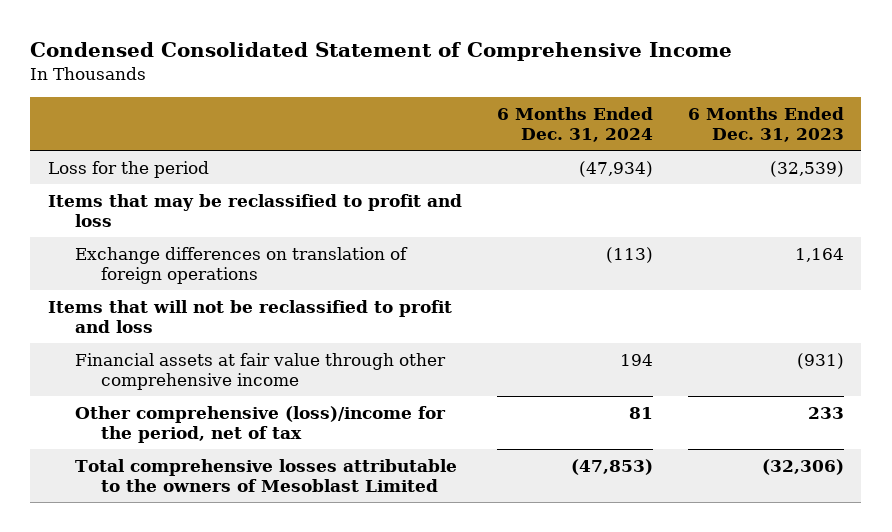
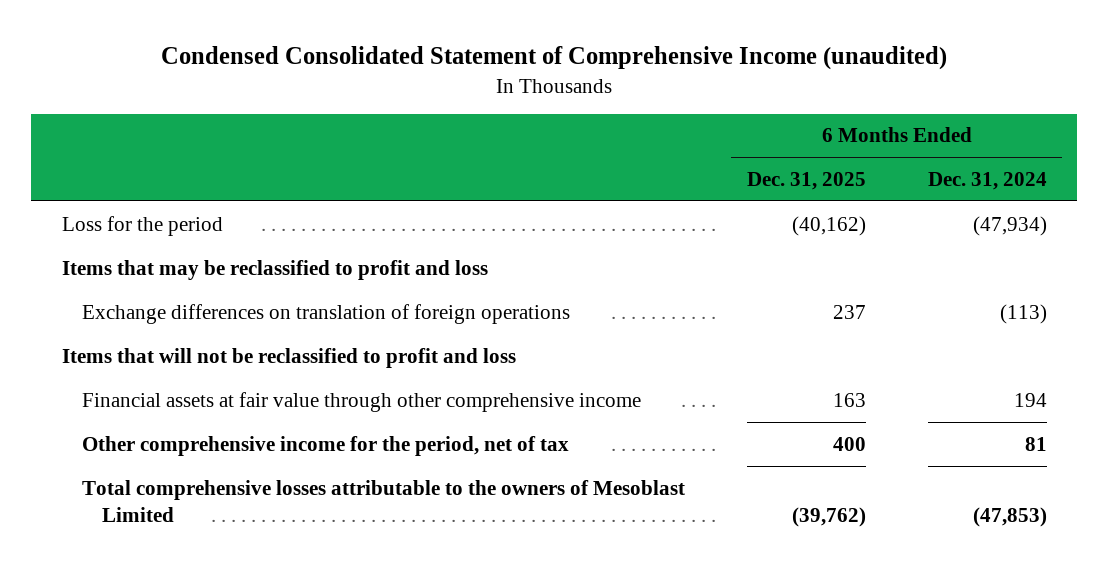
[30,41,733,61] Condensed Consolidated Statement of Comprehensive Income -> [161,46,948,71] Condensed Consolidated Statement of Comprehensive Income (unaudited)
[687,106,844,142] 6 Months Ended Dec. 31, 2023 -> none
none -> [746,171,866,190] Dec. 31, 2025
[74,405,446,443] Other comprehensive (loss)/income for the period, net of tax -> [81,435,569,456] Other comprehensive income for the period, net of tax

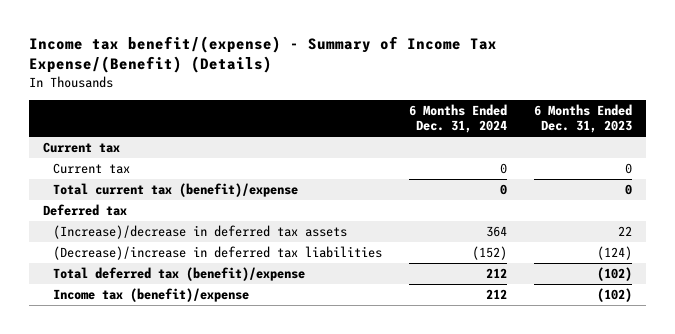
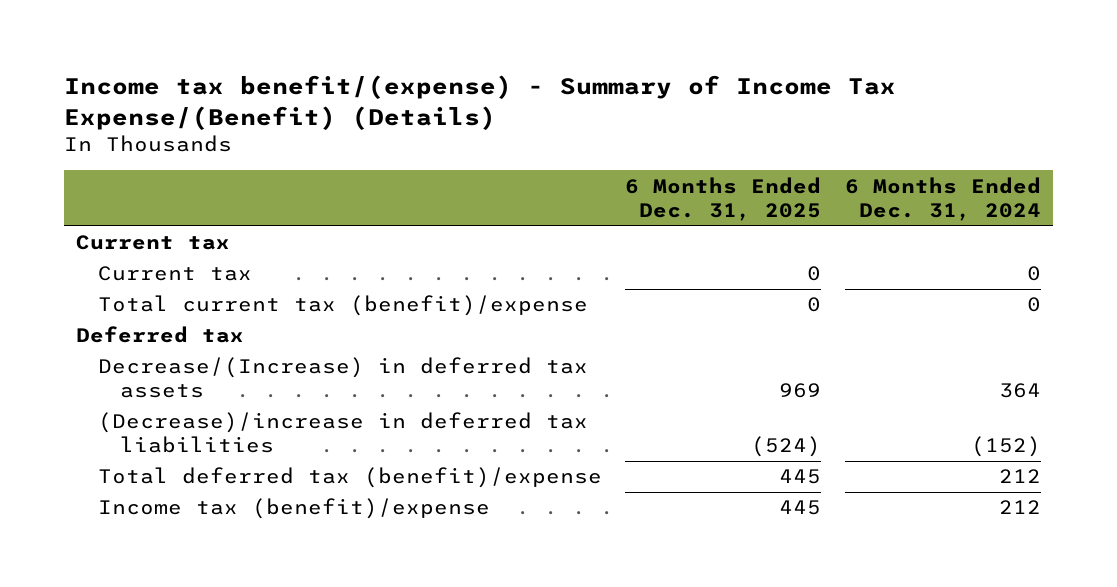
[534,103,633,134] 6 Months Ended Dec. 31, 2023 -> none
none -> [625,176,822,221] 6 Months Ended Dec. 31, 2025
[53,225,348,240] (Increase)/decrease in deferred tax assets -> [97,357,588,399] Decrease/(Increase) in deferred tax assets

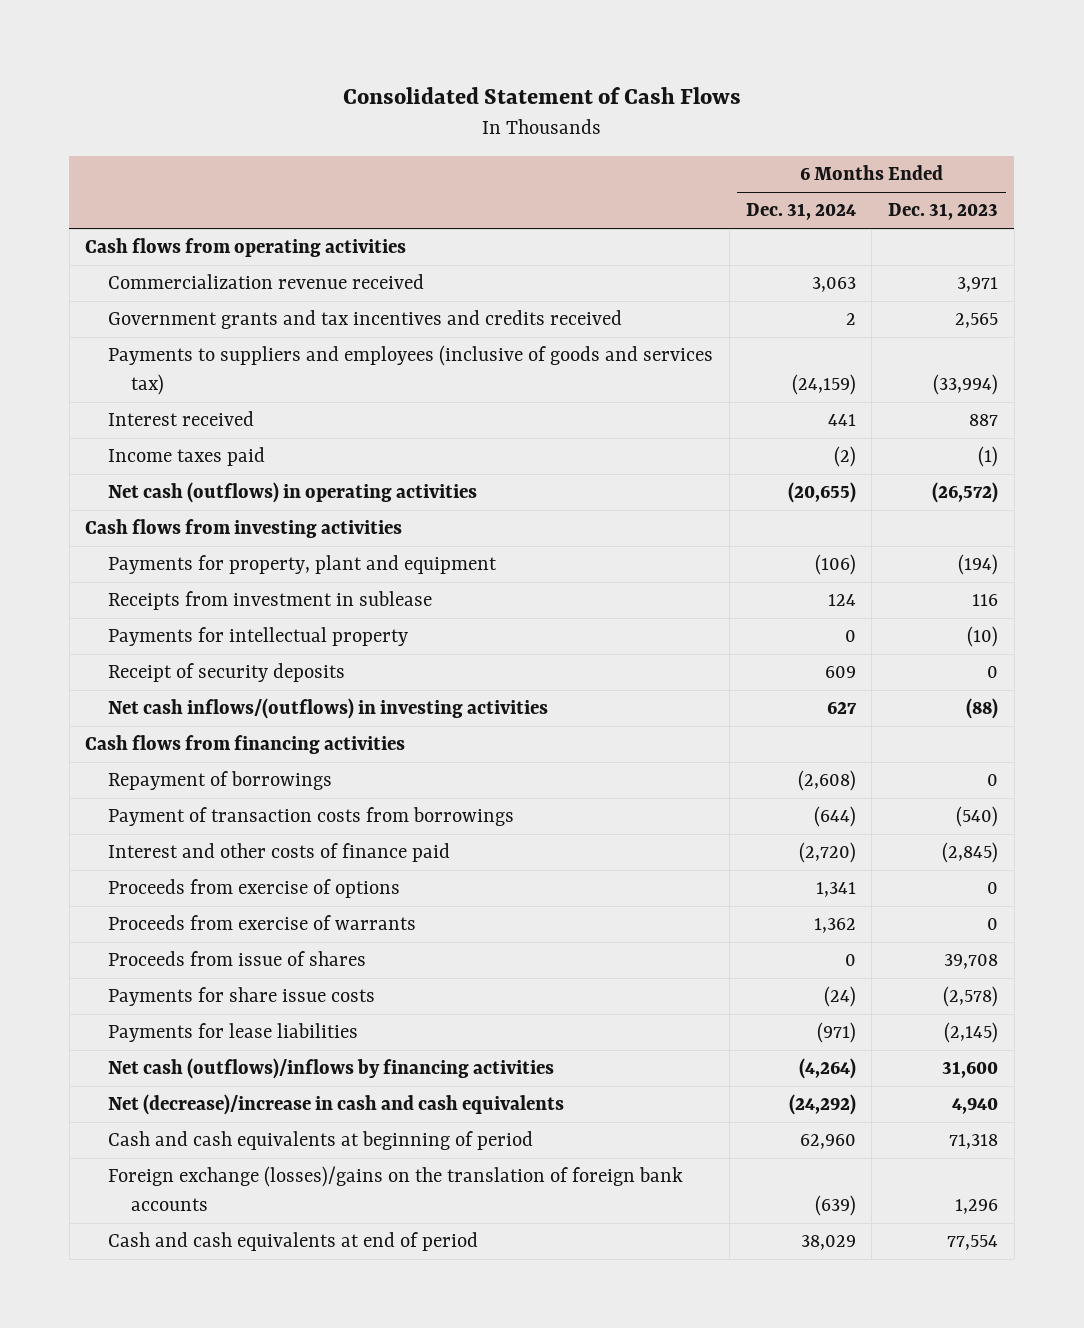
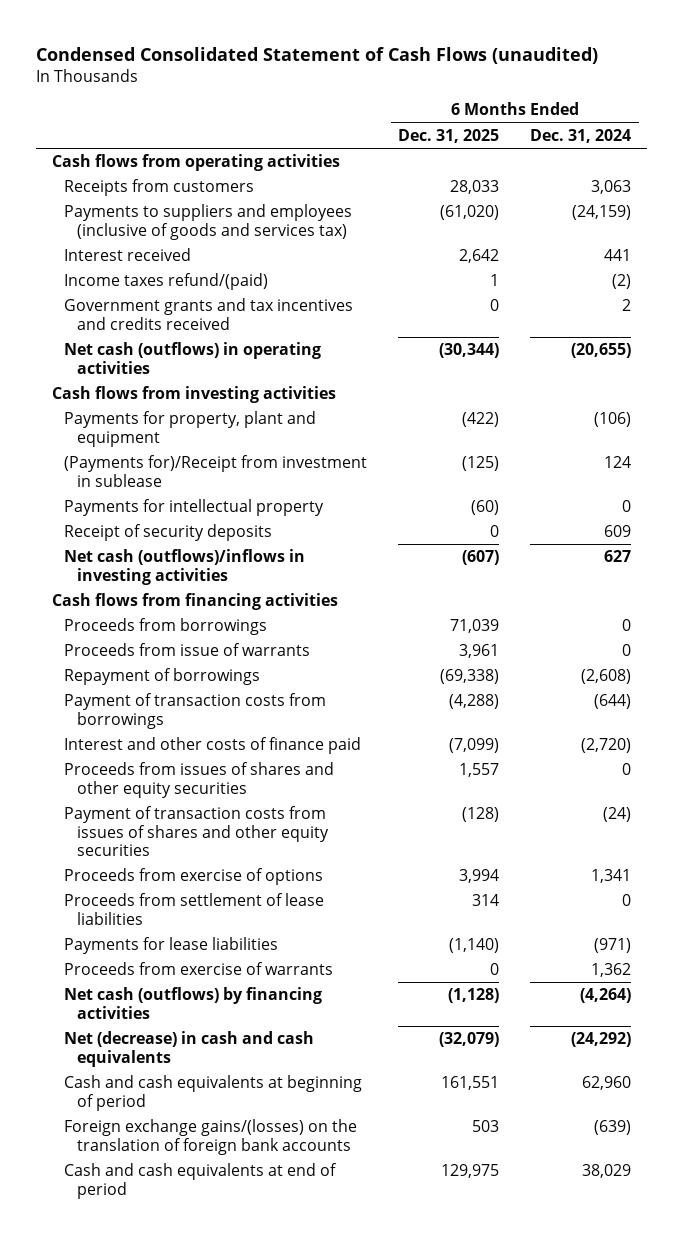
[342,86,741,104] Consolidated Statement of Cash Flows -> [36,46,599,64] Condensed Consolidated Statement of Cash Flows (unaudited)
[888,203,999,221] Dec. 31, 2023 -> none
none -> [398,128,500,143] Dec. 31, 2025
[107,274,424,290] Commercialization revenue received -> [64,179,255,197] Receipts from customers
[107,447,265,467] Income taxes paid -> [64,273,269,291] Income taxes refund/(paid)
[107,310,622,330] Government grants and tax incentives and credits received -> [64,298,354,330] Government grants and tax incentives and credits received
[107,591,432,611] Receipts from investment in sublease -> [64,455,368,487] (Payments for)/Receipt from investment in sublease
[107,698,548,720] Net cash inflows/(outflows) in investing activities -> [64,549,306,585] Net cash (outflows)/inflows in investing activities
none -> [64,618,268,636] Proceeds from borrowings
none -> [64,643,311,657] Proceeds from issue of warrants
none -> [64,762,335,798] Proceeds from issues of shares and other equity securities
none -> [64,806,329,856] Payment of transaction costs from issues of shares and other equity securities
[107,951,366,967] Proceeds from issue of shares -> none
[107,987,375,1007] Payments for share issue costs -> none
none -> [64,893,325,925] Proceeds from settlement of lease liabilities
[107,915,416,931] Proceeds from exercise of warrants -> [64,962,334,976] Proceeds from exercise of warrants
[107,1058,554,1080] Net cash (outflows)/inflows by financing activities -> [64,987,323,1019] Net cash (outflows) by financing activities
[107,1094,564,1116] Net (decrease)/increase in cash and cash equivalents -> [64,1031,315,1067] Net (decrease) in cash and cash equivalents
[107,1166,683,1212] Foreign exchange (losses)/gains on the translation of foreign bank accounts -> [64,1119,358,1155] Foreign exchange gains/(losses) on the translation of foreign bank accounts

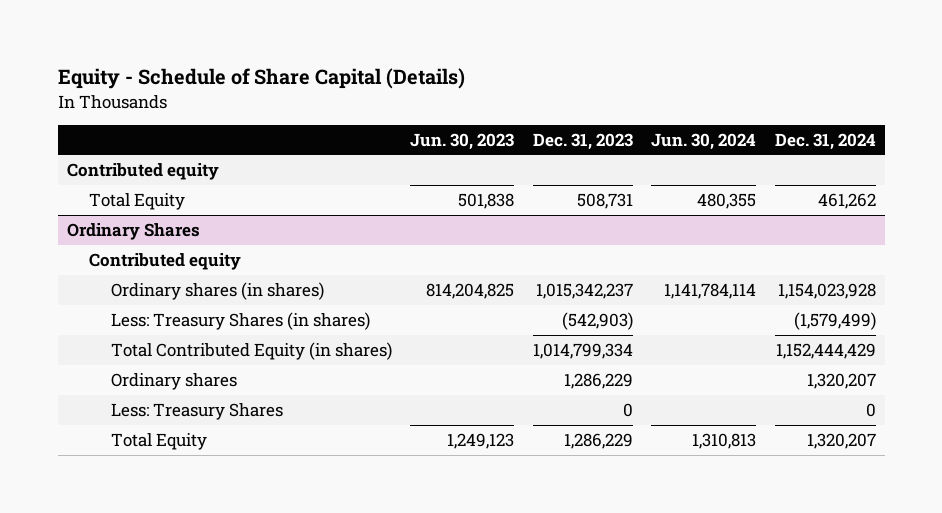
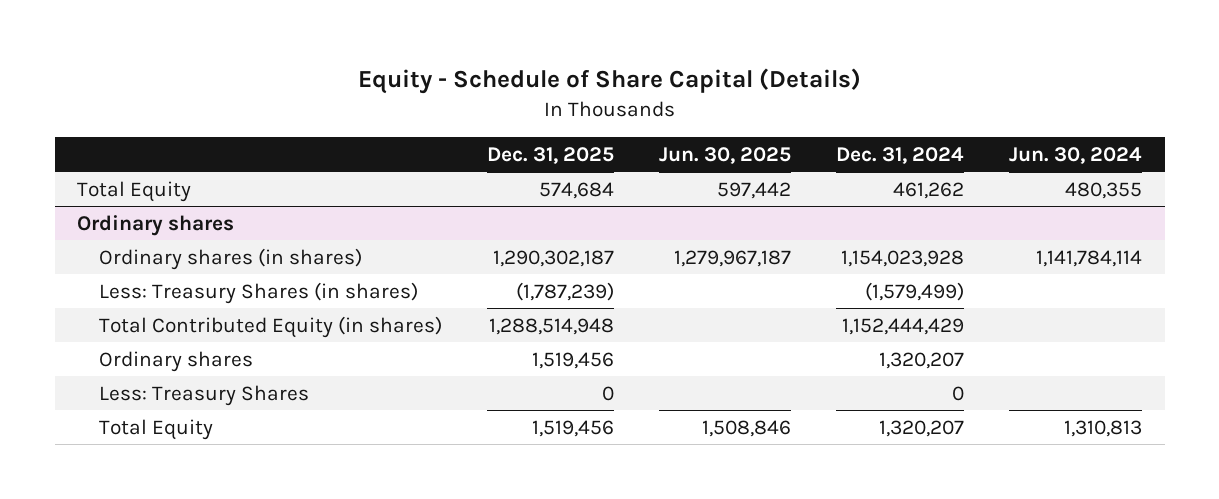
[410,132,515,150] Jun. 30, 2023 -> none
[532,132,633,150] Dec. 31, 2023 -> none
none -> [486,146,614,164] Dec. 31, 2025
none -> [658,146,791,164] Jun. 30, 2025
[66,162,219,180] Contributed equity -> none
[88,252,241,270] Contributed equity -> none
[66,222,200,240] Ordinary Shares -> [77,214,235,236] Ordinary shares

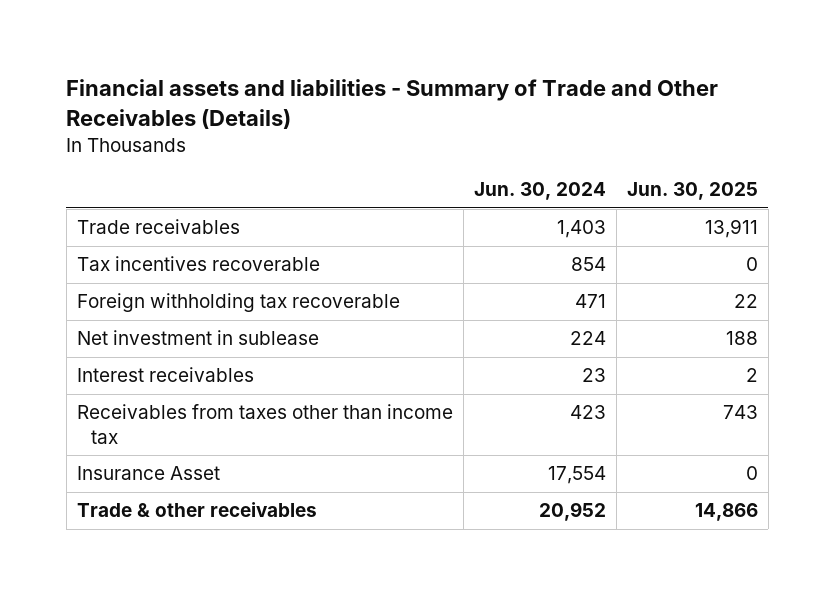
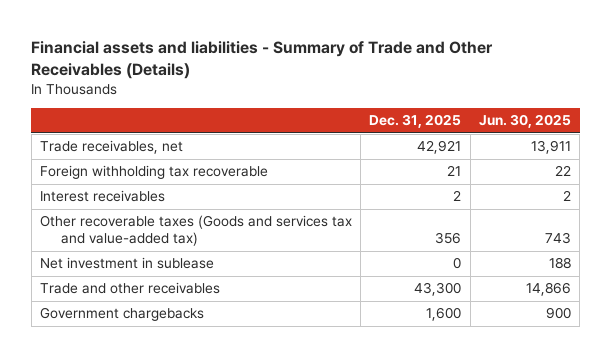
[473,182,606,201] Jun. 30, 2024 -> none
none -> [369,114,462,129] Dec. 31, 2025
[76,256,320,272] Tax incentives recoverable -> none
[76,219,240,235] Trade receivables -> [40,140,184,155] Trade receivables, net
[76,466,220,481] Insurance Asset -> none
[76,404,453,444] Receivables from taxes other than income tax -> [40,215,353,247] Other recoverable taxes (Goods and services tax and value-added tax)
[76,330,319,346] Net investment in sublease -> [40,257,215,270] Net investment in sublease
[76,502,317,518] Trade & other receivables -> [40,282,221,295] Trade and other receivables
none -> [40,307,205,322] Government chargebacks

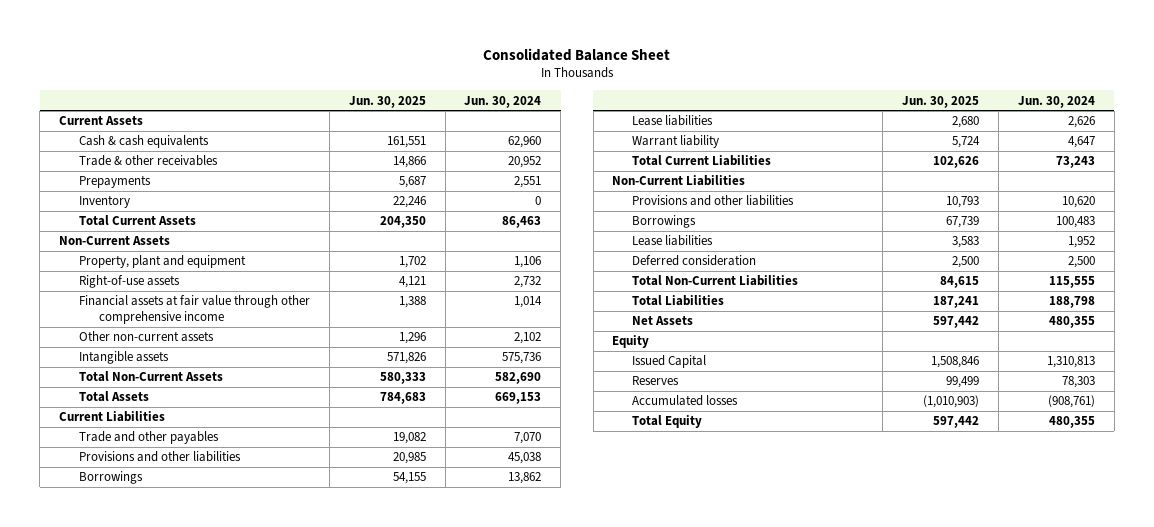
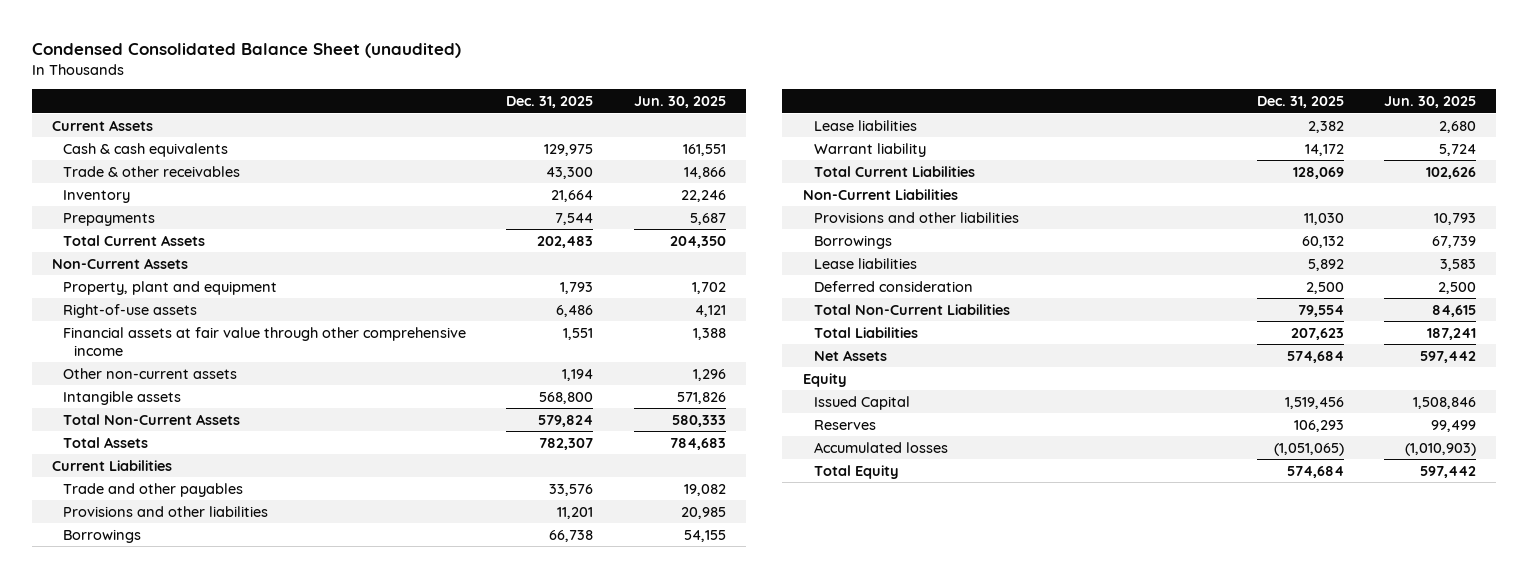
[482,47,670,61] Consolidated Balance Sheet -> [32,42,462,58] Condensed Consolidated Balance Sheet (unaudited)
[464,95,542,108] Jun. 30, 2024 -> none
none -> [506,96,594,109] Dec. 31, 2025
[79,175,152,189] Prepayments -> [63,212,156,226] Prepayments

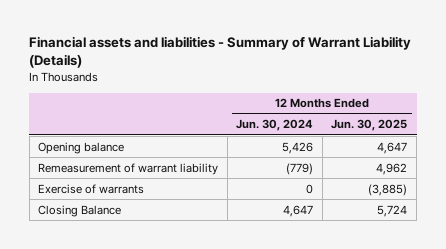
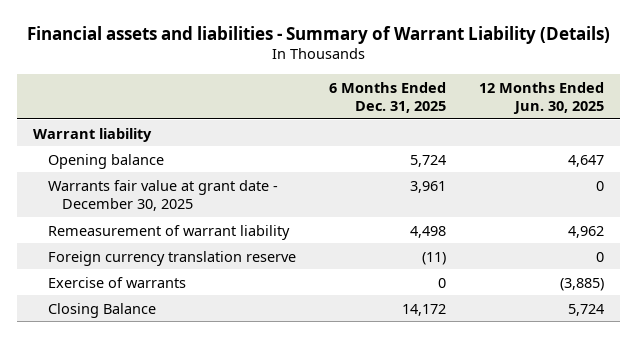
[236,119,314,132] Jun. 30, 2024 -> none
none -> [328,81,446,113] 6 Months Ended Dec. 31, 2025
none -> [33,127,153,142] Warrant liability
none -> [47,179,278,211] Warrants fair value at grant date - December 30, 2025
none -> [47,250,296,266] Foreign currency translation reserve

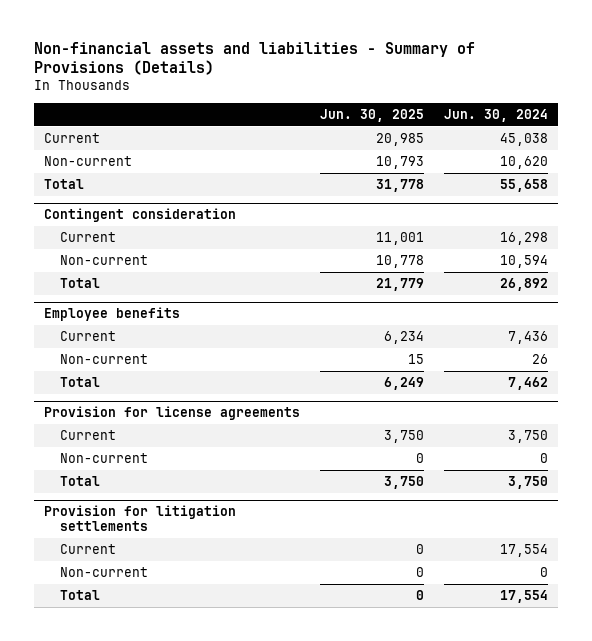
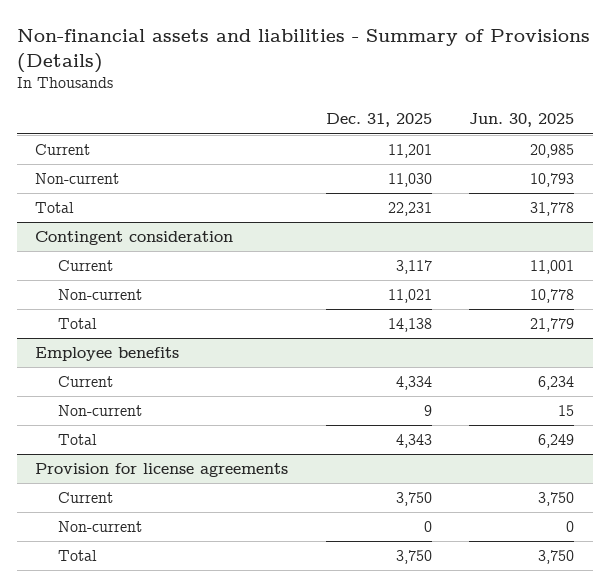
[444,108,549,122] Jun. 30, 2024 -> none
none -> [325,113,432,128] Dec. 31, 2025
[44,505,237,531] Provision for litigation settlements -> none
[59,544,116,555] Current -> none
[59,567,148,578] Non-current -> none
[59,590,100,601] Total -> none

